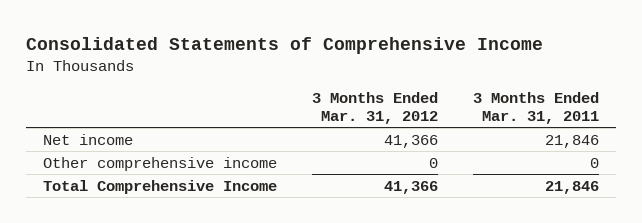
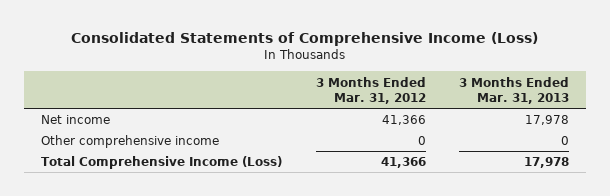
[25,36,543,54] Consolidated Statements of Comprehensive Income -> [71,31,539,46] Consolidated Statements of Comprehensive Income (Loss)
[472,91,599,125] 3 Months Ended Mar. 31, 2011 -> none
none -> [459,76,570,104] 3 Months Ended Mar. 31, 2013
[43,179,278,194] Total Comprehensive Income -> [40,156,282,170] Total Comprehensive Income (Loss)

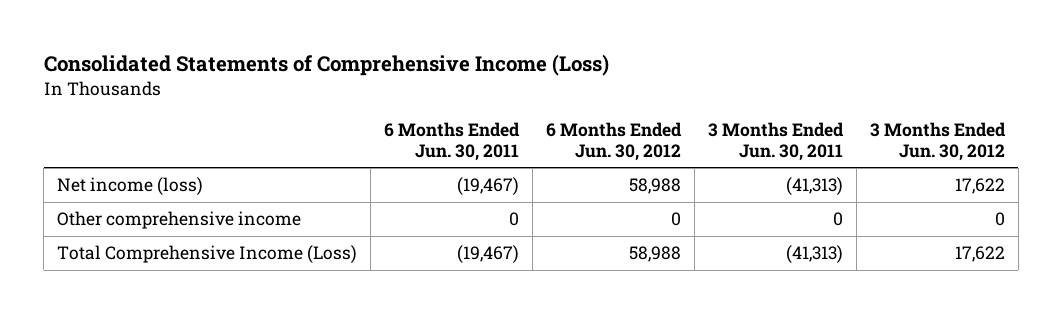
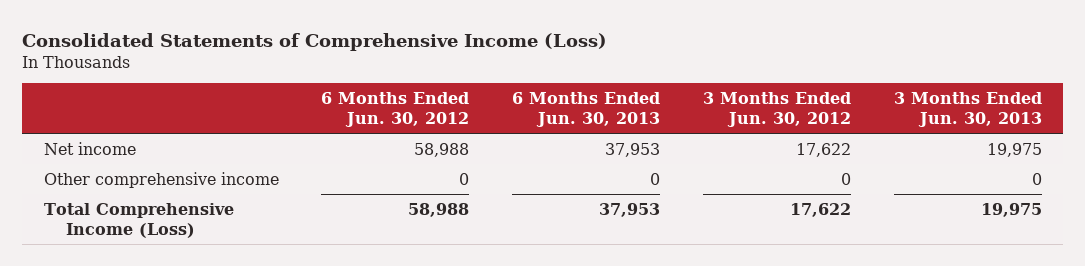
[384,122,521,161] 6 Months Ended Jun. 30, 2011 -> none
[707,122,844,161] 3 Months Ended Jun. 30, 2011 -> none
none -> [512,92,661,127] 6 Months Ended Jun. 30, 2013
none -> [893,92,1042,127] 3 Months Ended Jun. 30, 2013
[57,177,204,196] Net income (loss) -> [43,141,136,155] Net income

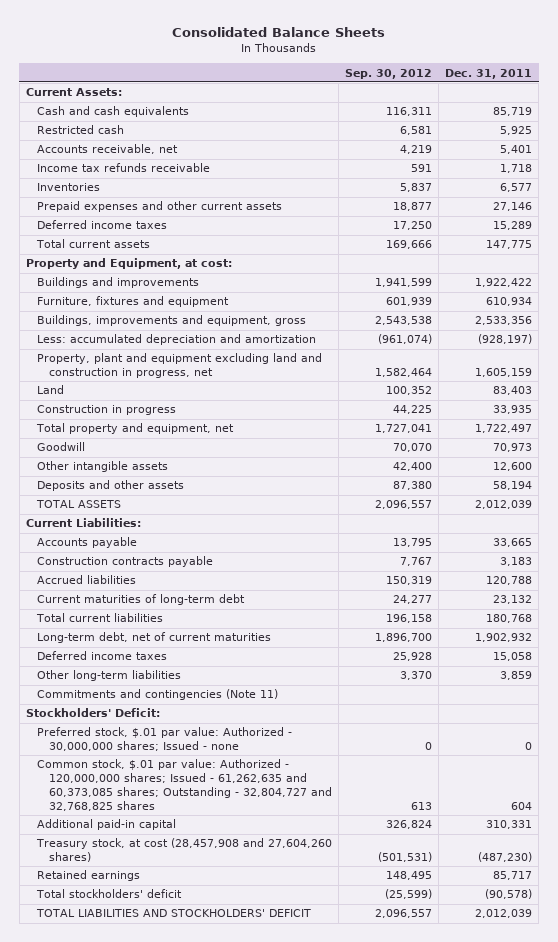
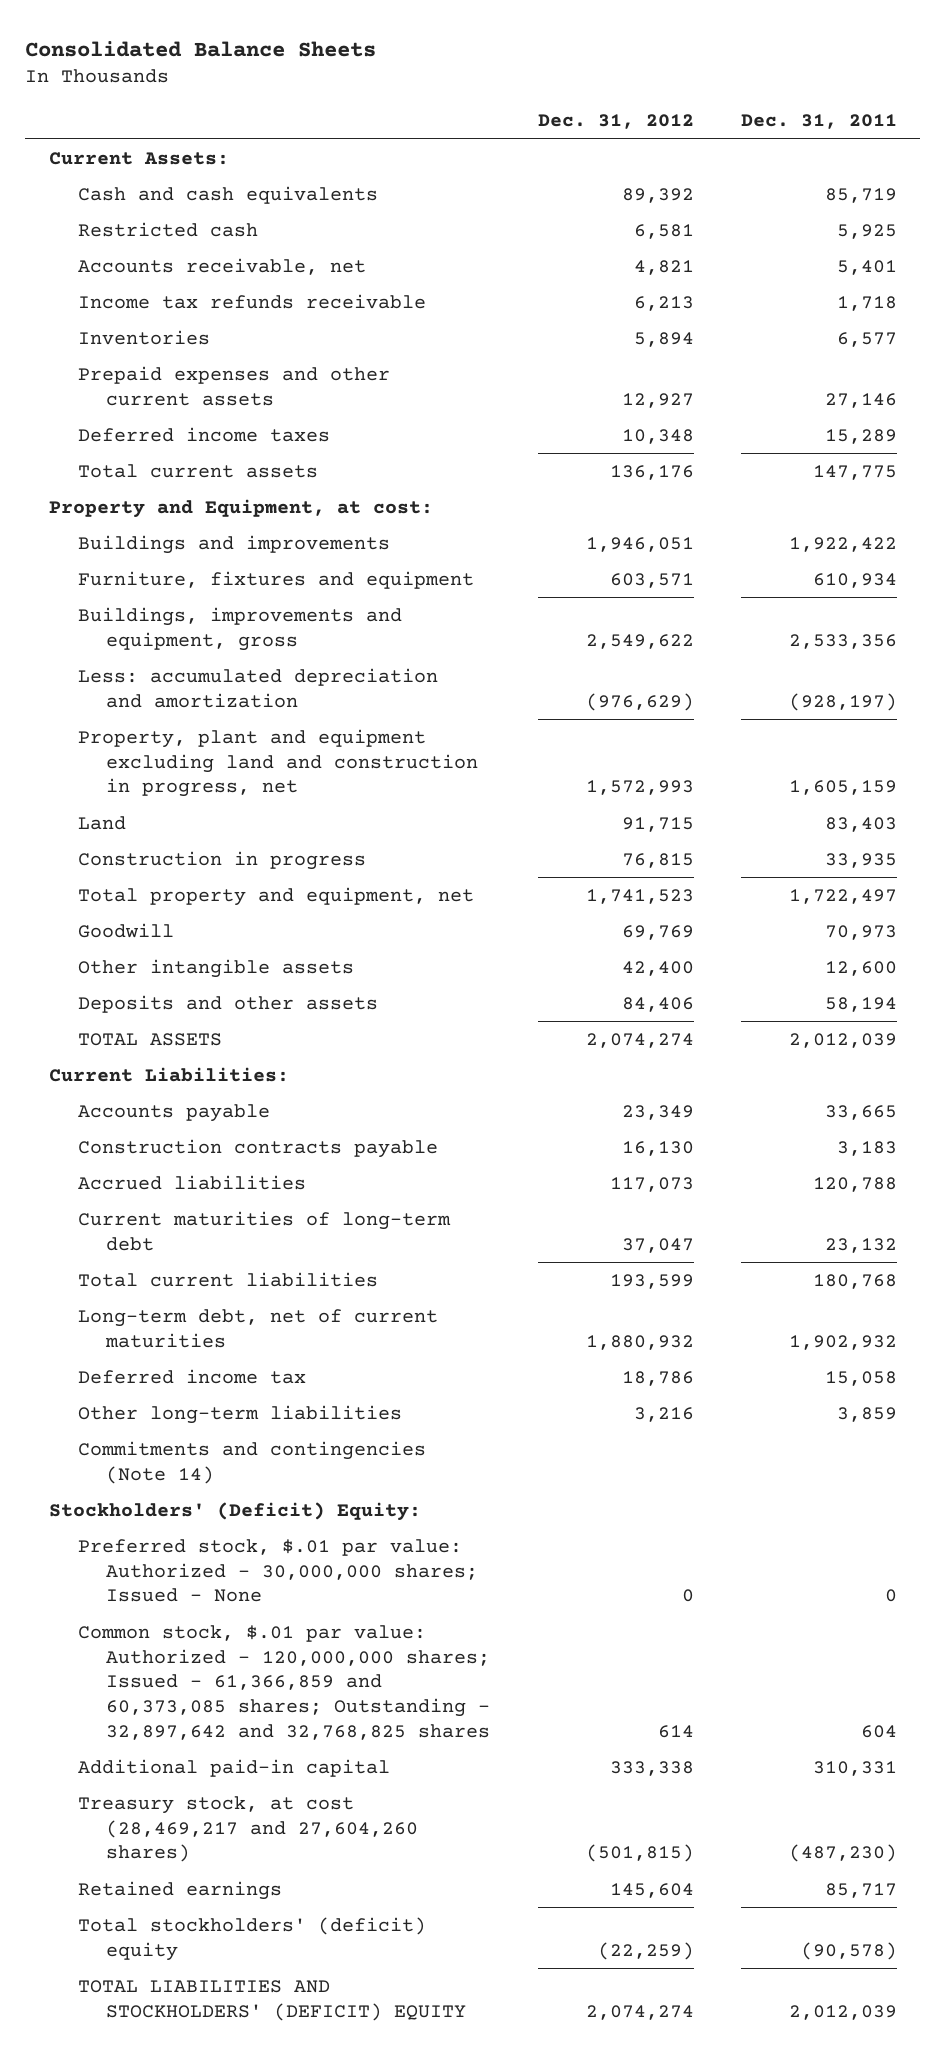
[345,68,433,79] Sep. 30, 2012 -> none
none -> [537,114,694,130] Dec. 31, 2012
[37,651,168,661] Deferred income taxes -> [77,1368,306,1384] Deferred income tax
[37,689,279,701] Commitments and contingencies (Note 11) -> [77,1440,426,1484] Commitments and contingencies (Note 14)
[25,708,160,718] Stockholders' Deficit: -> [48,1501,421,1521] Stockholders' (Deficit) Equity:
[37,727,293,752] Preferred stock, $.01 par value: Authorized - 30,000,000 shares; Issued - none -> [77,1538,479,1603] Preferred stock, $.01 par value: Authorized - 30,000,000 shares; Issued - None
[37,759,332,812] Common stock, $.01 par value: Authorized - 120,000,000 shares; Issued - 61,262,635 and 60,373,085 shares; Outstanding - 32,804,727 and 32,768,825 shares -> [77,1624,491,1740] Common stock, $.01 par value: Authorized - 120,000,000 shares; Issued - 61,366,859 and 60,373,085 shares; Outstanding - 32,897,642 and 32,768,825 shares
[36,838,333,863] Treasury stock, at cost (28,457,908 and 27,604,260 shares) -> [77,1795,419,1863] Treasury stock, at cost (28,469,217 and 27,604,260 shares)
[36,889,183,899] Total stockholders' deficit -> [77,1916,426,1961] Total stockholders' (deficit) equity
[36,909,312,918] TOTAL LIABILITIES AND STOCKHOLDERS' DEFICIT -> [77,1979,467,2021] TOTAL LIABILITIES AND STOCKHOLDERS' (DEFICIT) EQUITY

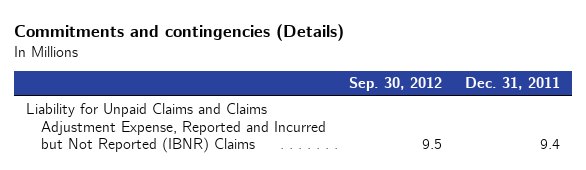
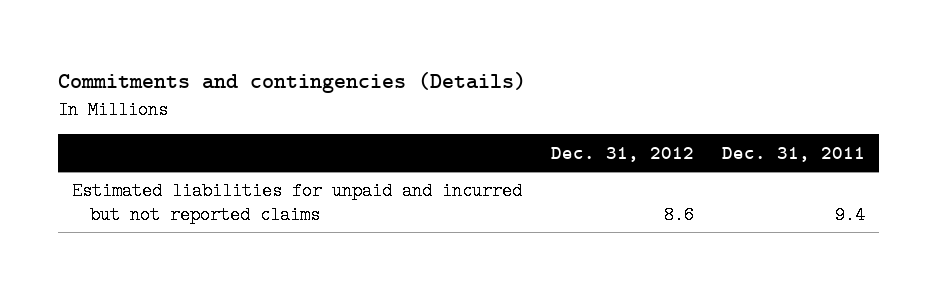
[349,77,443,92] Sep. 30, 2012 -> none
none -> [550,146,694,162] Dec. 31, 2012
[25,103,327,154] Liability for Unpaid Claims and Claims Adjustment Expense, Reported and Incurred but Not Reported (IBNR) Claims -> [72,182,523,224] Estimated liabilities for unpaid and incurred but not reported claims

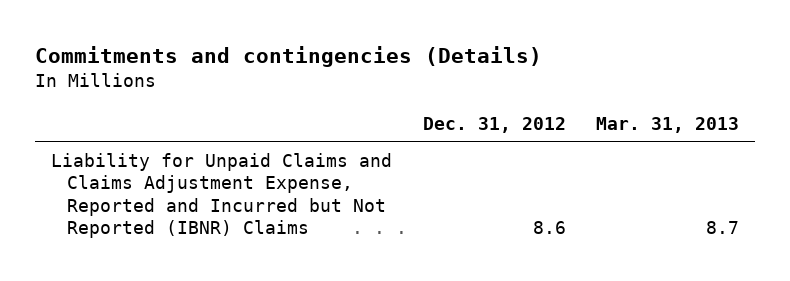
[722,146,866,162] Dec. 31, 2011 -> none
none -> [596,116,740,133] Mar. 31, 2013
[72,182,523,224] Estimated liabilities for unpaid and incurred but not reported claims -> [50,152,392,239] Liability for Unpaid Claims and Claims Adjustment Expense, Reported and Incurred but Not Reported (IBNR) Claims

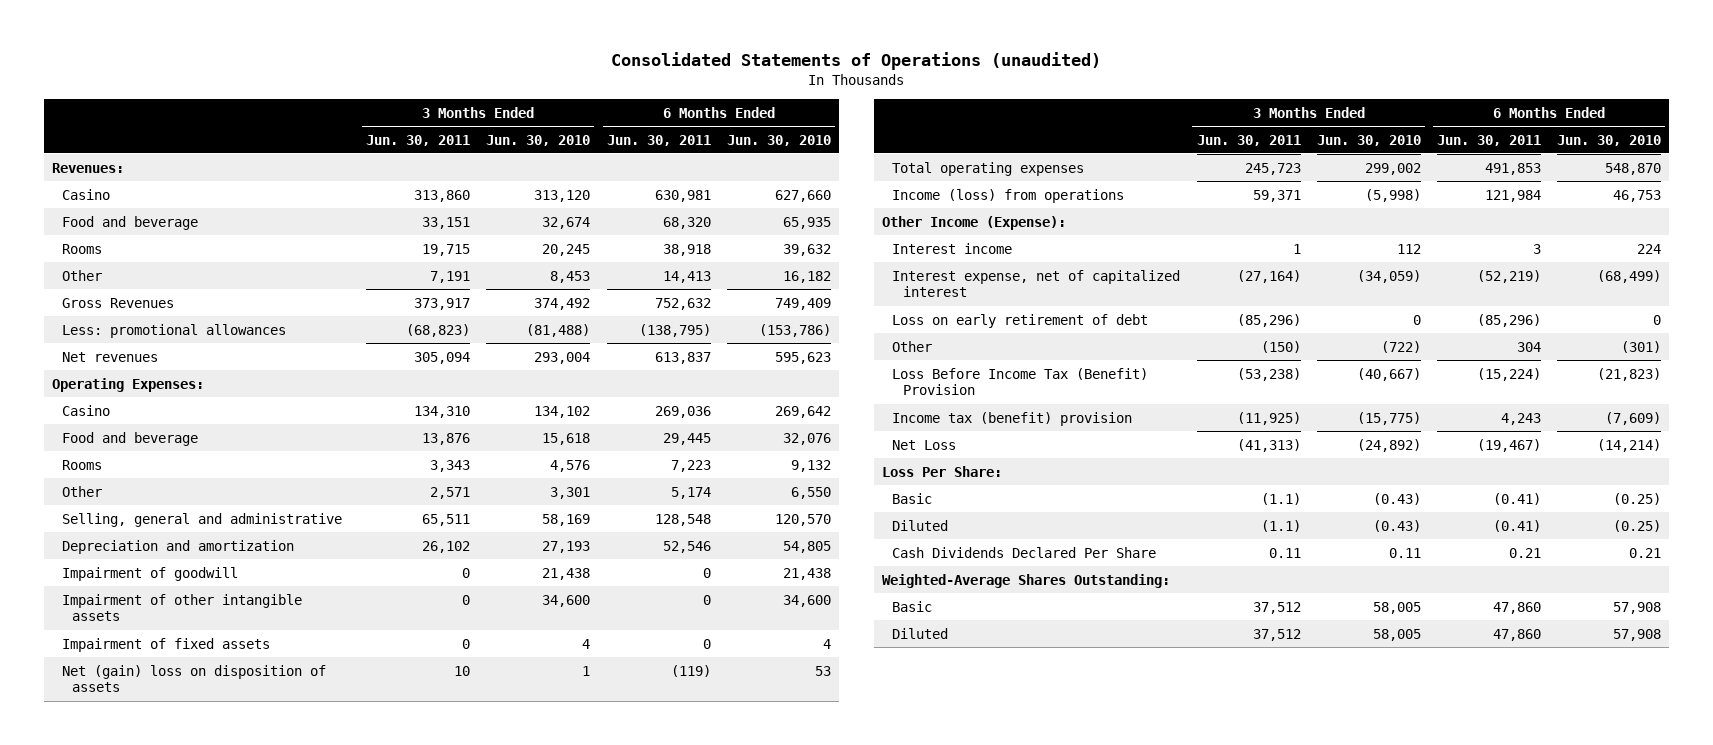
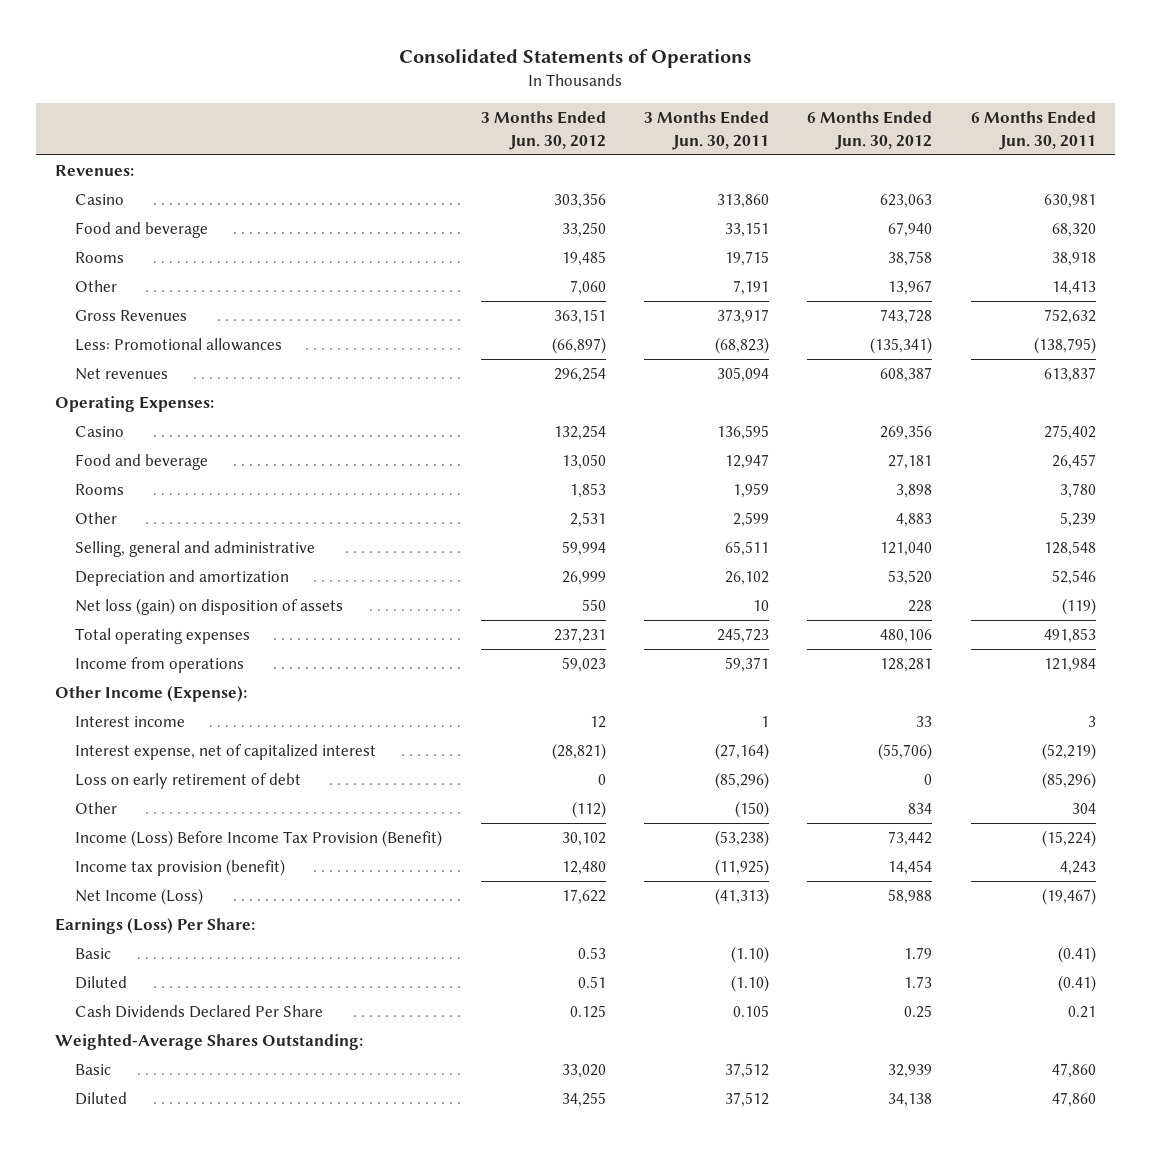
[611,51,1102,70] Consolidated Statements of Operations (unaudited) -> [399,48,752,68] Consolidated Statements of Operations
[486,134,591,146] Jun. 30, 2010 -> none
[726,134,831,146] Jun. 30, 2010 -> none
none -> [480,111,606,150] 3 Months Ended Jun. 30, 2012
none -> [807,111,933,150] 6 Months Ended Jun. 30, 2012
[62,323,287,338] Less: promotional allowances -> [75,338,283,352] Less: Promotional allowances
[414,405,471,418] 134,310 -> [716,425,769,441] 136,595
[654,405,711,418] 269,036 -> [1043,425,1096,441] 275,402
[422,432,471,445] 13,876 -> [724,454,769,470] 12,947
[662,432,711,445] 29,445 -> [1051,454,1096,470] 26,457
[430,459,471,472] 3,343 -> [732,483,769,499] 1,959
[670,459,711,472] 7,223 -> [1059,483,1096,499] 3,780
[430,486,471,499] 2,571 -> [732,512,769,528] 2,599
[670,486,711,499] 5,174 -> [1059,512,1096,528] 5,239
[62,566,239,581] Impairment of goodwill -> none
[62,593,303,622] Impairment of other intangible assets -> none
[62,637,271,652] Impairment of fixed assets -> none
[62,664,327,693] Net (gain) loss on disposition of assets -> [75,598,344,616] Net loss (gain) on disposition of assets
[892,188,1125,203] Income (loss) from operations -> [75,657,245,674] Income from operations
[892,367,1149,396] Loss Before Income Tax (Benefit) Provision -> [75,830,443,848] Income (Loss) Before Income Tax Provision (Benefit)
[892,411,1133,426] Income tax (benefit) provision -> [75,859,286,877] Income tax provision (benefit)
[892,439,957,450] Net Loss -> [75,888,204,906] Net Income (Loss)
[882,465,1003,477] Loss Per Share: -> [55,917,256,935] Earnings (Loss) Per Share:
[1260,492,1301,505] (1.1) -> [730,946,769,964] (1.10)
[1260,519,1301,532] (1.1) -> [730,975,769,993] (1.10)
[1268,547,1301,558] 0.11 -> [732,1005,769,1018] 0.105

